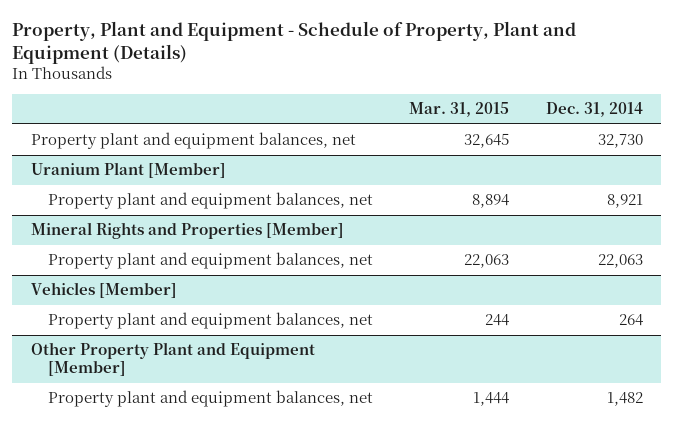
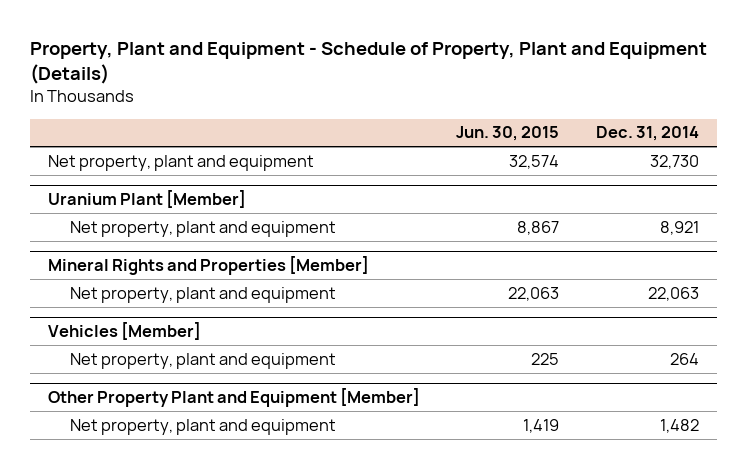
[409,102,510,118] Mar. 31, 2015 -> none
none -> [456,126,560,142] Jun. 30, 2015
[30,132,356,150] Property plant and equipment balances, net -> [48,154,315,171] Net property, plant and equipment
[48,192,374,210] Property plant and equipment balances, net -> [69,220,336,237] Net property, plant and equipment
[48,252,374,270] Property plant and equipment balances, net -> [69,286,336,303] Net property, plant and equipment
[48,312,374,330] Property plant and equipment balances, net -> [69,352,336,369] Net property, plant and equipment
[48,390,374,408] Property plant and equipment balances, net -> [69,418,336,435] Net property, plant and equipment

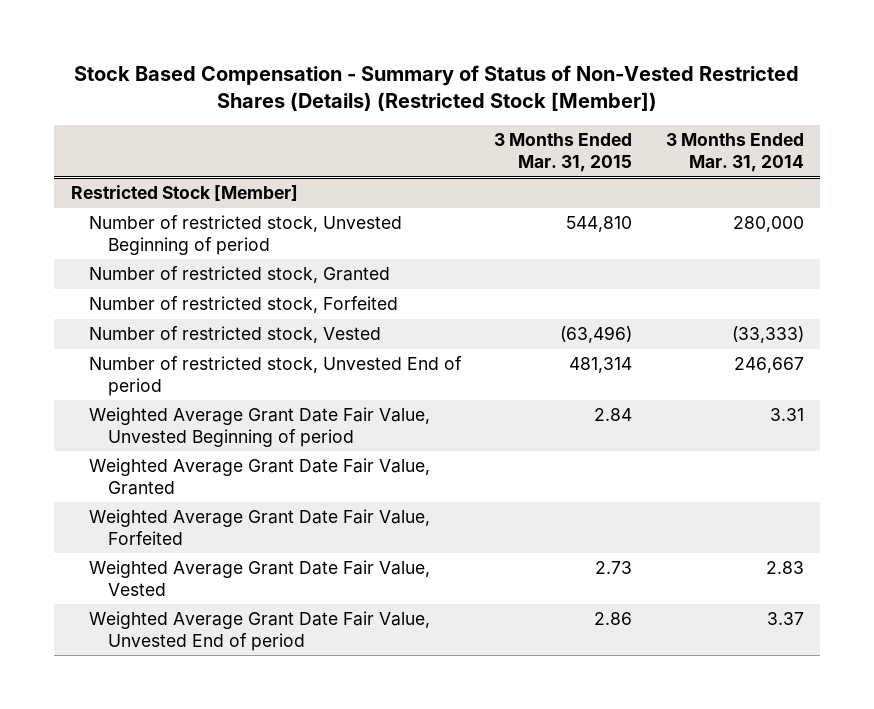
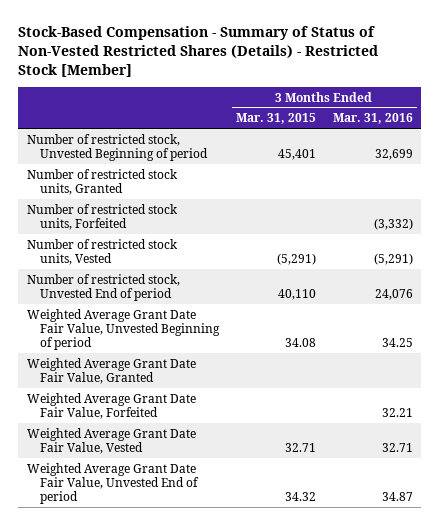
[74,64,800,111] Stock Based Compensation - Summary of Status of Non-Vested Restricted Shares (Details) (Restricted Stock [Member]) -> [18,26,379,78] Stock-Based Compensation - Summary of Status of Non-Vested Restricted Shares (Details) - Restricted Stock [Member]
[665,133,804,173] 3 Months Ended Mar. 31, 2014 -> none
none -> [332,113,413,125] Mar. 31, 2016
[70,185,298,202] Restricted Stock [Member] -> none
[566,216,633,233] 544,810 -> [278,148,317,160] 45,401
[89,266,391,284] Number of restricted stock, Granted -> [26,168,178,195] Number of restricted stock units, Granted
[89,296,399,314] Number of restricted stock, Forfeited -> [26,203,178,230] Number of restricted stock units, Forfeited
[89,326,382,344] Number of restricted stock, Vested -> [26,238,178,265] Number of restricted stock units, Vested
[560,326,633,344] (63,496) -> [277,252,317,265] (5,291)
[569,357,633,374] 481,314 -> [278,288,317,300] 40,110
[594,408,633,422] 2.84 -> [285,338,317,348] 34.08
[595,561,633,575] 2.73 -> [285,442,317,452] 32.71
[594,612,633,626] 2.86 -> [285,492,317,502] 34.32

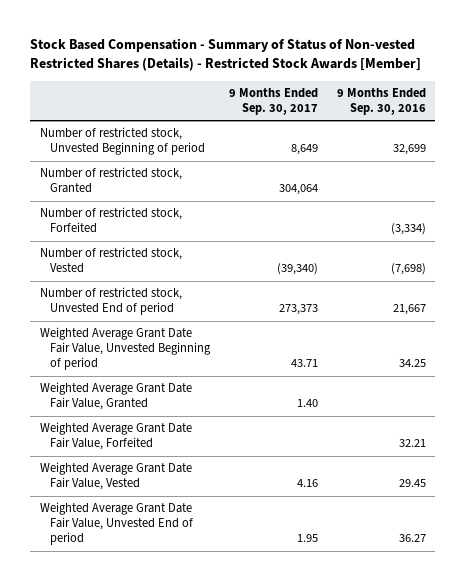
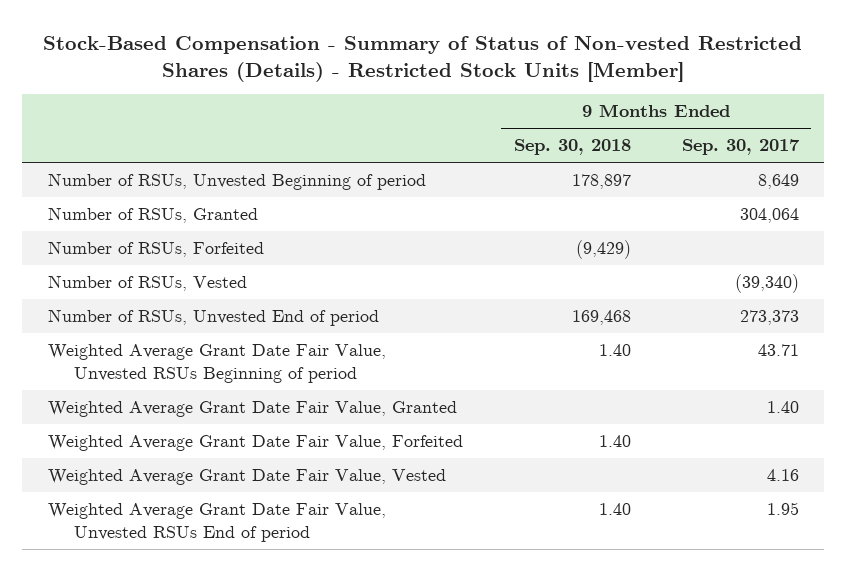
[30,38,422,72] Stock Based Compensation - Summary of Status of Non-vested Restricted Shares (Details) - Restricted Stock Awards [Member] -> [43,35,803,82] Stock-Based Compensation - Summary of Status of Non-vested Restricted Shares (Details) - Restricted Stock Units [Member]
[336,88,426,116] 9 Months Ended Sep. 30, 2016 -> none
none -> [513,139,631,156] Sep. 30, 2018
[39,127,206,156] Number of restricted stock, Unvested Beginning of period -> [47,173,426,191] Number of RSUs, Unvested Beginning of period
[39,167,182,194] Number of restricted stock, Granted -> [47,207,258,224] Number of RSUs, Granted
[39,207,182,234] Number of restricted stock, Forfeited -> [47,241,264,258] Number of RSUs, Forfeited
[39,247,182,274] Number of restricted stock, Vested -> [47,275,247,292] Number of RSUs, Vested
[39,287,182,316] Number of restricted stock, Unvested End of period -> [47,309,379,327] Number of RSUs, Unvested End of period
[39,327,212,371] Weighted Average Grant Date Fair Value, Unvested Beginning of period -> [47,344,386,383] Weighted Average Grant Date Fair Value, Unvested RSUs Beginning of period
[39,502,194,546] Weighted Average Grant Date Fair Value, Unvested End of period -> [47,503,386,542] Weighted Average Grant Date Fair Value, Unvested RSUs End of period

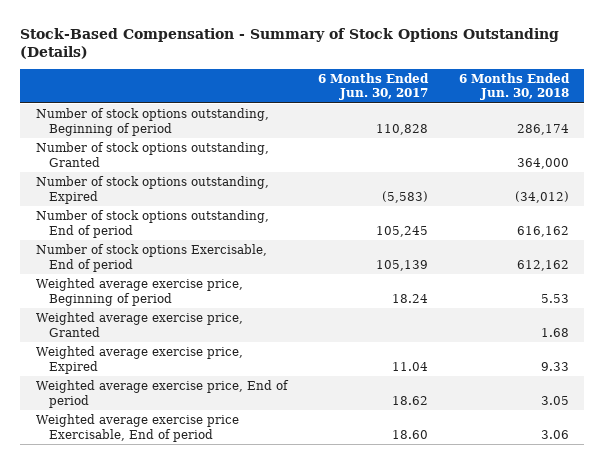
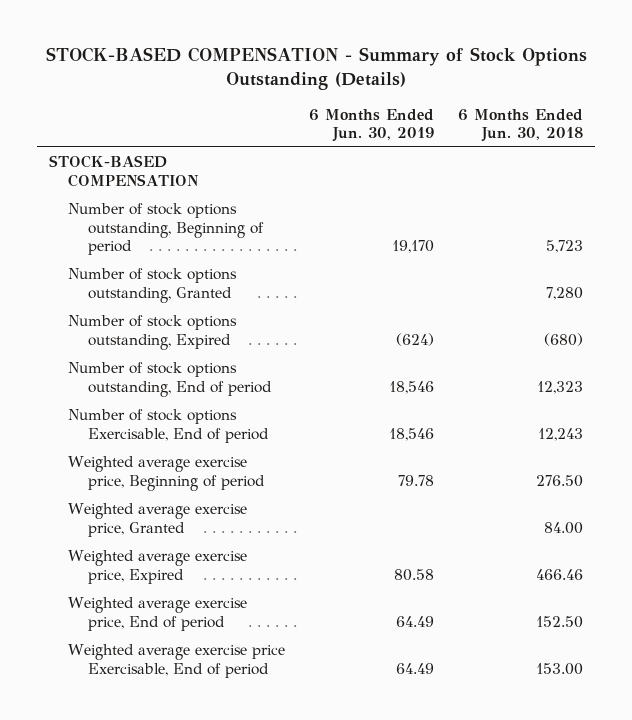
[20,27,560,59] Stock-Based Compensation - Summary of Stock Options Outstanding (Details) -> [45,46,587,90] STOCK-BASED COMPENSATION - Summary of Stock Options Outstanding (Details)
[317,72,429,101] 6 Months Ended Jun. 30, 2017 -> none
none -> [308,108,434,142] 6 Months Ended Jun. 30, 2019
none -> [48,155,200,187] STOCK-BASED COMPENSATION
[516,123,569,135] 286,174 -> [545,240,583,254] 5,723
[516,157,569,169] 364,000 -> [545,286,583,300] 7,280
[514,190,569,203] (34,012) -> [543,332,583,346] (680)
[516,225,569,237] 616,162 -> [536,380,583,394] 12,323
[516,259,569,271] 612,162 -> [537,427,583,441] 12,243
[540,293,569,303] 5.53 -> [535,474,583,487] 276.50
[540,327,569,337] 1.68 -> [543,521,583,534] 84.00
[540,361,569,371] 9.33 -> [535,568,583,580] 466.46
[540,395,569,405] 3.05 -> [535,615,583,628] 152.50
[540,429,569,439] 3.06 -> [535,662,583,675] 153.00

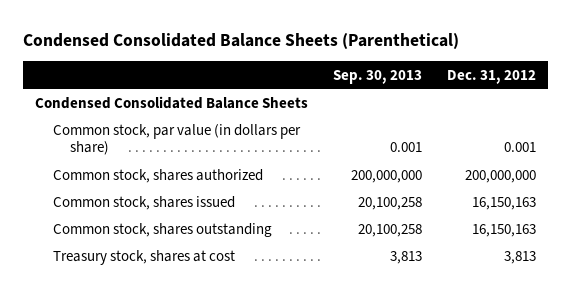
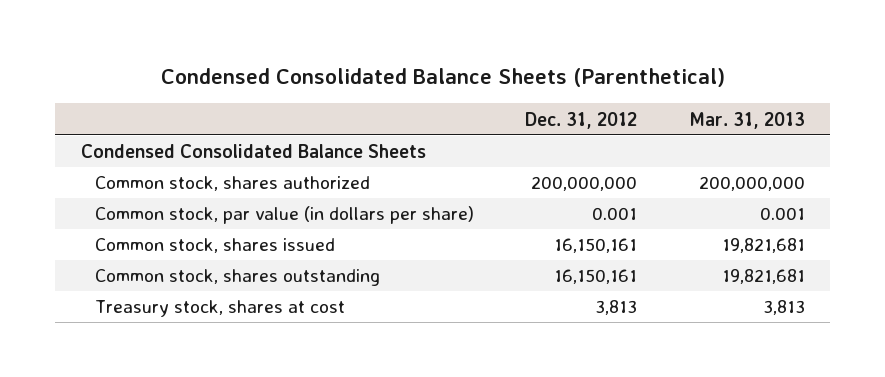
[333,69,423,84] Sep. 30, 2013 -> none
none -> [688,111,805,129] Mar. 31, 2013
[52,123,301,156] Common stock, par value (in dollars per share) -> [94,206,474,225] Common stock, par value (in dollars per share)
[471,196,536,210] 16,150,163 -> [554,238,638,254] 16,150,161
[471,223,536,237] 16,150,163 -> [554,269,638,285] 16,150,161

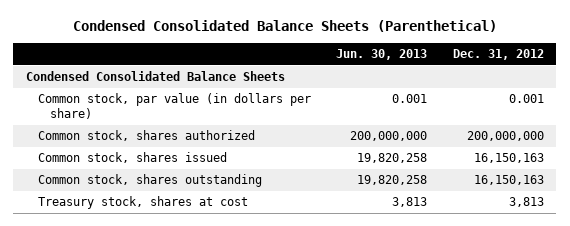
[688,111,805,129] Mar. 31, 2013 -> none
none -> [336,49,428,61] Jun. 30, 2013
[94,176,370,192] Common stock, shares authorized -> [38,130,256,142] Common stock, shares authorized
[554,238,638,254] 16,150,161 -> [473,153,544,164] 16,150,163
[554,269,638,285] 16,150,161 -> [473,175,544,186] 16,150,163

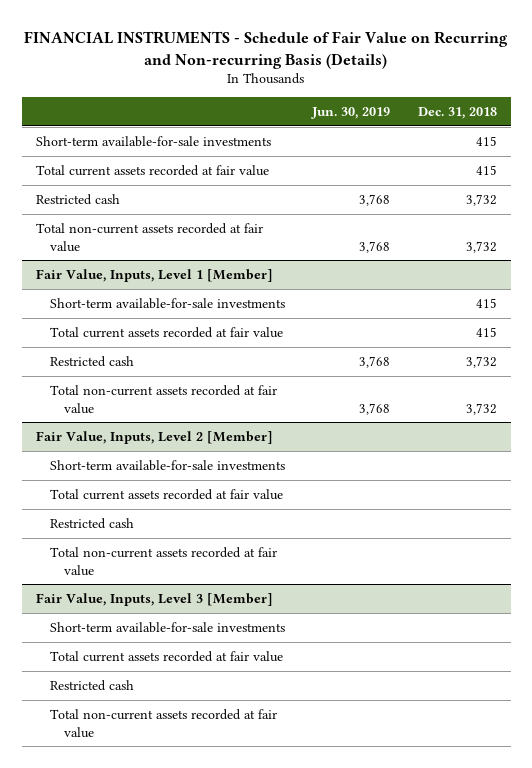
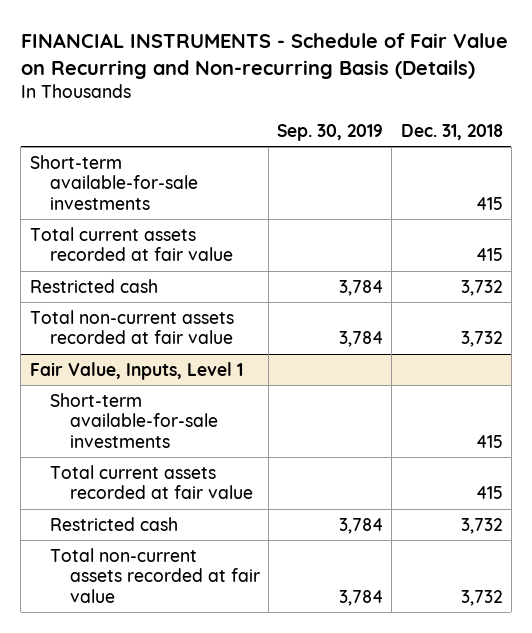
[311,106,391,119] Jun. 30, 2019 -> none
none -> [277,124,384,142] Sep. 30, 2019
[35,268,273,282] Fair Value, Inputs, Level 1 [Member] -> [29,361,243,380] Fair Value, Inputs, Level 1
[35,430,273,444] Fair Value, Inputs, Level 2 [Member] -> none
[49,459,285,471] Short-term available-for-sale investments -> none
[49,488,283,500] Total current assets recorded at fair value -> none
[49,517,134,529] Restricted cash -> none
[49,546,277,576] Total non-current assets recorded at fair value -> none
[35,592,273,606] Fair Value, Inputs, Level 3 [Member] -> none
[49,621,285,633] Short-term available-for-sale investments -> none
[49,650,283,662] Total current assets recorded at fair value -> none
[49,679,134,691] Restricted cash -> none
[49,708,277,738] Total non-current assets recorded at fair value -> none

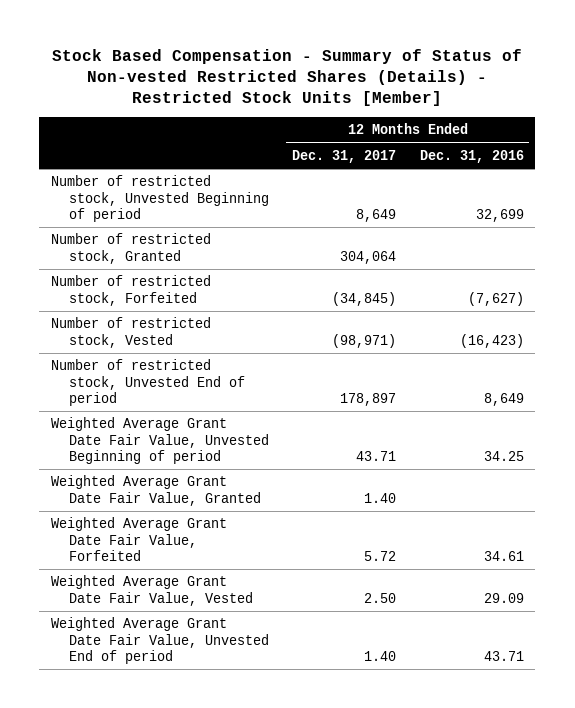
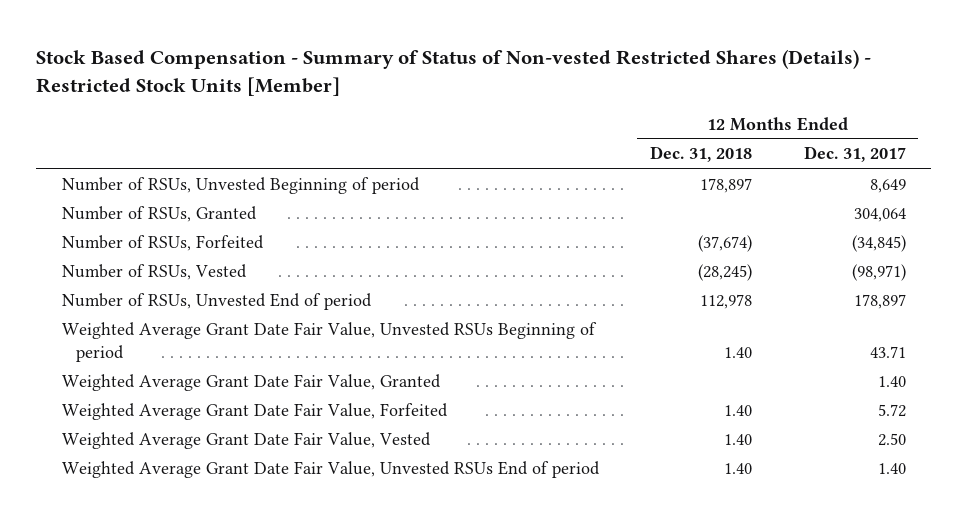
[419,149,524,163] Dec. 31, 2016 -> none
none -> [650,146,753,163] Dec. 31, 2018
[51,175,269,222] Number of restricted stock, Unvested Beginning of period -> [61,176,420,194] Number of RSUs, Unvested Beginning of period
[51,233,212,264] Number of restricted stock, Granted -> [61,205,257,222] Number of RSUs, Granted
[51,275,212,306] Number of restricted stock, Forfeited -> [61,234,264,251] Number of RSUs, Forfeited
[51,317,212,348] Number of restricted stock, Vested -> [61,263,247,280] Number of RSUs, Vested
[51,359,245,406] Number of restricted stock, Unvested End of period -> [61,292,372,310] Number of RSUs, Unvested End of period
[51,417,269,464] Weighted Average Grant Date Fair Value, Unvested Beginning of period -> [61,321,597,362] Weighted Average Grant Date Fair Value, Unvested RSUs Beginning of period
[51,617,269,664] Weighted Average Grant Date Fair Value, Unvested End of period -> [61,460,600,478] Weighted Average Grant Date Fair Value, Unvested RSUs End of period

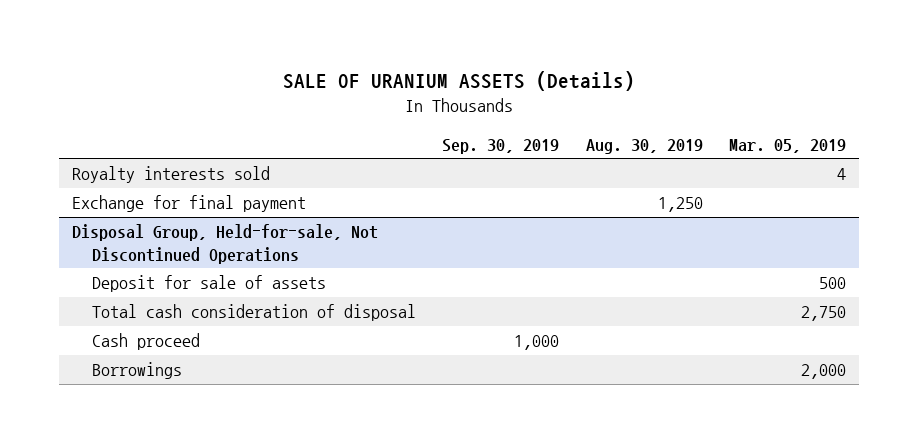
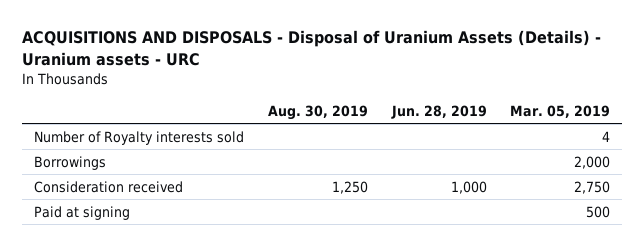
[283,70,636,91] SALE OF URANIUM ASSETS (Details) -> [21,30,601,67] ACQUISITIONS AND DISPOSALS - Disposal of Uranium Assets (Details) - Uranium assets - URC
[442,138,560,154] Sep. 30, 2019 -> none
none -> [390,105,487,120] Jun. 28, 2019
[72,195,307,213] Exchange for final payment -> none
[72,224,379,264] Disposal Group, Held-for-sale, Not Discontinued Operations -> none
[91,275,326,293] Deposit for sale of assets -> none
[91,304,416,322] Total cash consideration of disposal -> none
[91,333,200,351] Cash proceed -> none
[72,166,271,184] Royalty interests sold -> [33,130,244,145] Number of Royalty interests sold
none -> [33,180,183,193] Consideration received
none -> [33,205,130,220] Paid at signing

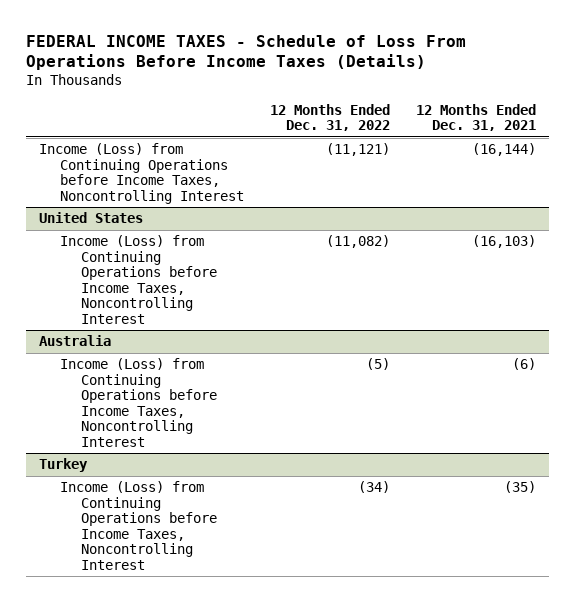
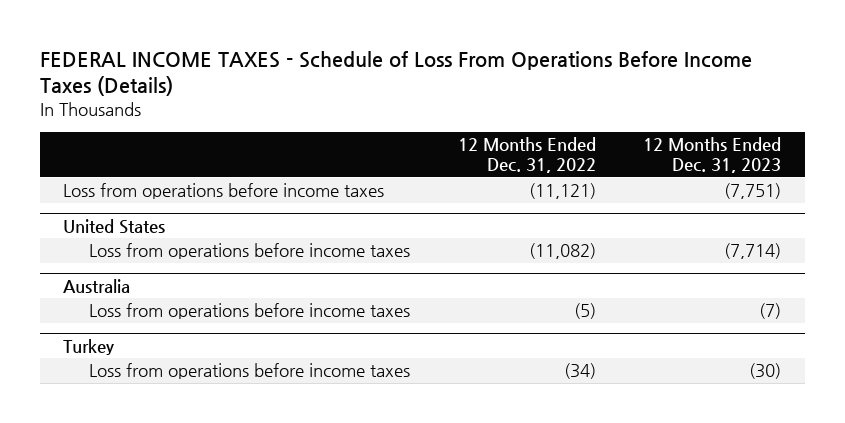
[415,103,536,132] 12 Months Ended Dec. 31, 2021 -> none
none -> [643,137,782,174] 12 Months Ended Dec. 31, 2023
[39,143,245,204] Income (Loss) from Continuing Operations before Income Taxes, Noncontrolling Interest -> [63,183,385,200] Loss from operations before income taxes
[60,235,218,325] Income (Loss) from Continuing Operations before Income Taxes, Noncontrolling Interest -> [89,243,411,260] Loss from operations before income taxes
[60,358,218,448] Income (Loss) from Continuing Operations before Income Taxes, Noncontrolling Interest -> [89,303,411,320] Loss from operations before income taxes
[60,481,218,571] Income (Loss) from Continuing Operations before Income Taxes, Noncontrolling Interest -> [89,363,411,380] Loss from operations before income taxes

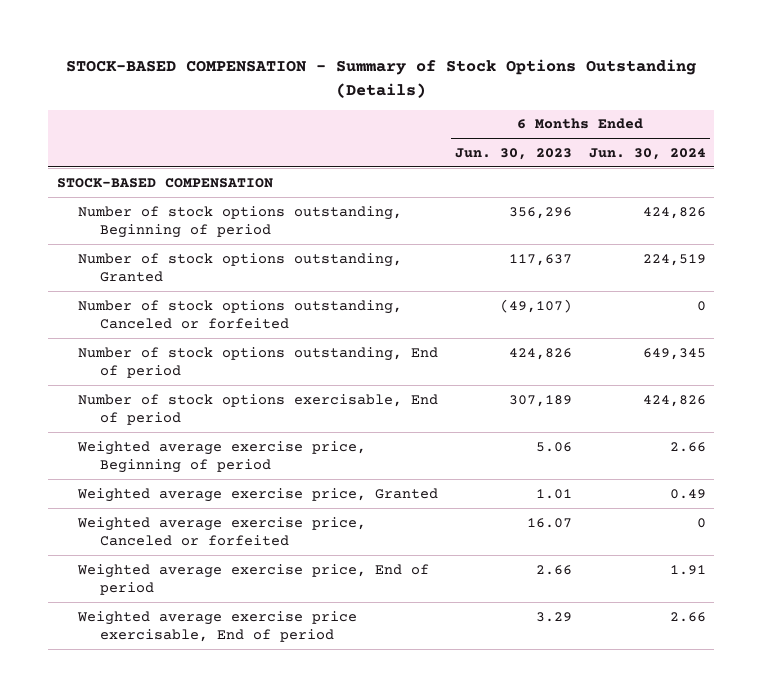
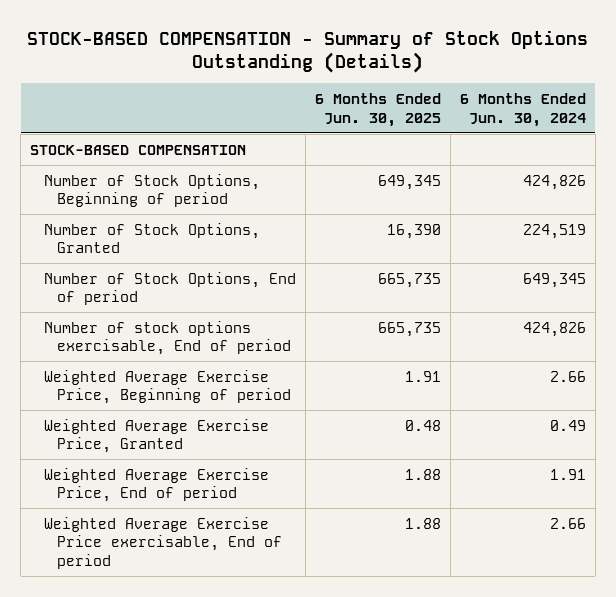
[455,147,573,160] Jun. 30, 2023 -> none
none -> [314,93,441,127] 6 Months Ended Jun. 30, 2025
[78,299,403,329] Number of stock options outstanding, Canceled or forfeited -> none
[78,205,403,238] Number of stock options outstanding, Beginning of period -> [43,173,260,208] Number of Stock Options, Beginning of period
[78,252,403,282] Number of stock options outstanding, Granted -> [43,222,260,254] Number of Stock Options, Granted
[78,346,439,378] Number of stock options outstanding, End of period -> [43,271,296,306] Number of Stock Options, End of period
[77,516,367,546] Weighted average exercise price, Canceled or forfeited -> none
[77,440,367,473] Weighted average exercise price, Beginning of period -> [43,369,291,405] Weighted Average Exercise Price, Beginning of period
[77,487,439,502] Weighted average exercise price, Granted -> [43,418,269,454] Weighted Average Exercise Price, Granted
[77,563,430,595] Weighted average exercise price, End of period -> [43,467,269,503] Weighted Average Exercise Price, End of period
[77,610,358,642] Weighted average exercise price exercisable, End of period -> [43,516,282,569] Weighted Average Exercise Price exercisable, End of period

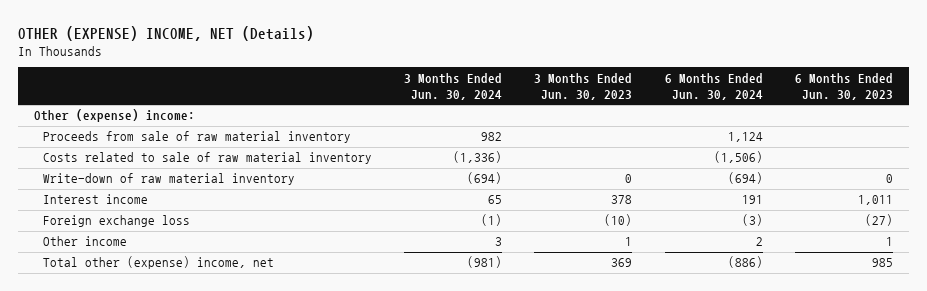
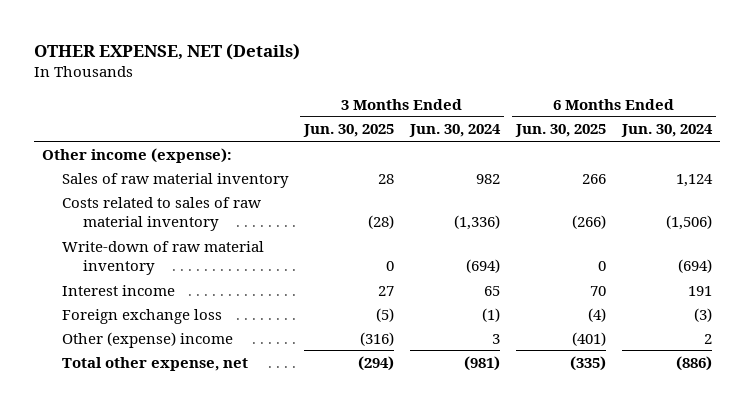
[17,25,314,41] OTHER (EXPENSE) INCOME, NET (Details) -> [33,42,300,60] OTHER EXPENSE, NET (Details)
[534,72,633,100] 3 Months Ended Jun. 30, 2023 -> none
[794,72,893,100] 6 Months Ended Jun. 30, 2023 -> none
none -> [303,124,395,138] Jun. 30, 2025
none -> [515,124,607,138] Jun. 30, 2025
[34,109,196,123] Other (expense) income: -> [41,147,232,163] Other income (expense):
[42,131,351,144] Proceeds from sale of raw material inventory -> [62,172,290,188] Sales of raw material inventory
[42,152,372,165] Costs related to sale of raw material inventory -> [62,196,262,231] Costs related to sales of raw material inventory
[42,236,127,247] Other income -> [62,331,234,348] Other (expense) income
[42,256,274,270] Total other (expense) income, net -> [62,356,249,371] Total other expense, net

